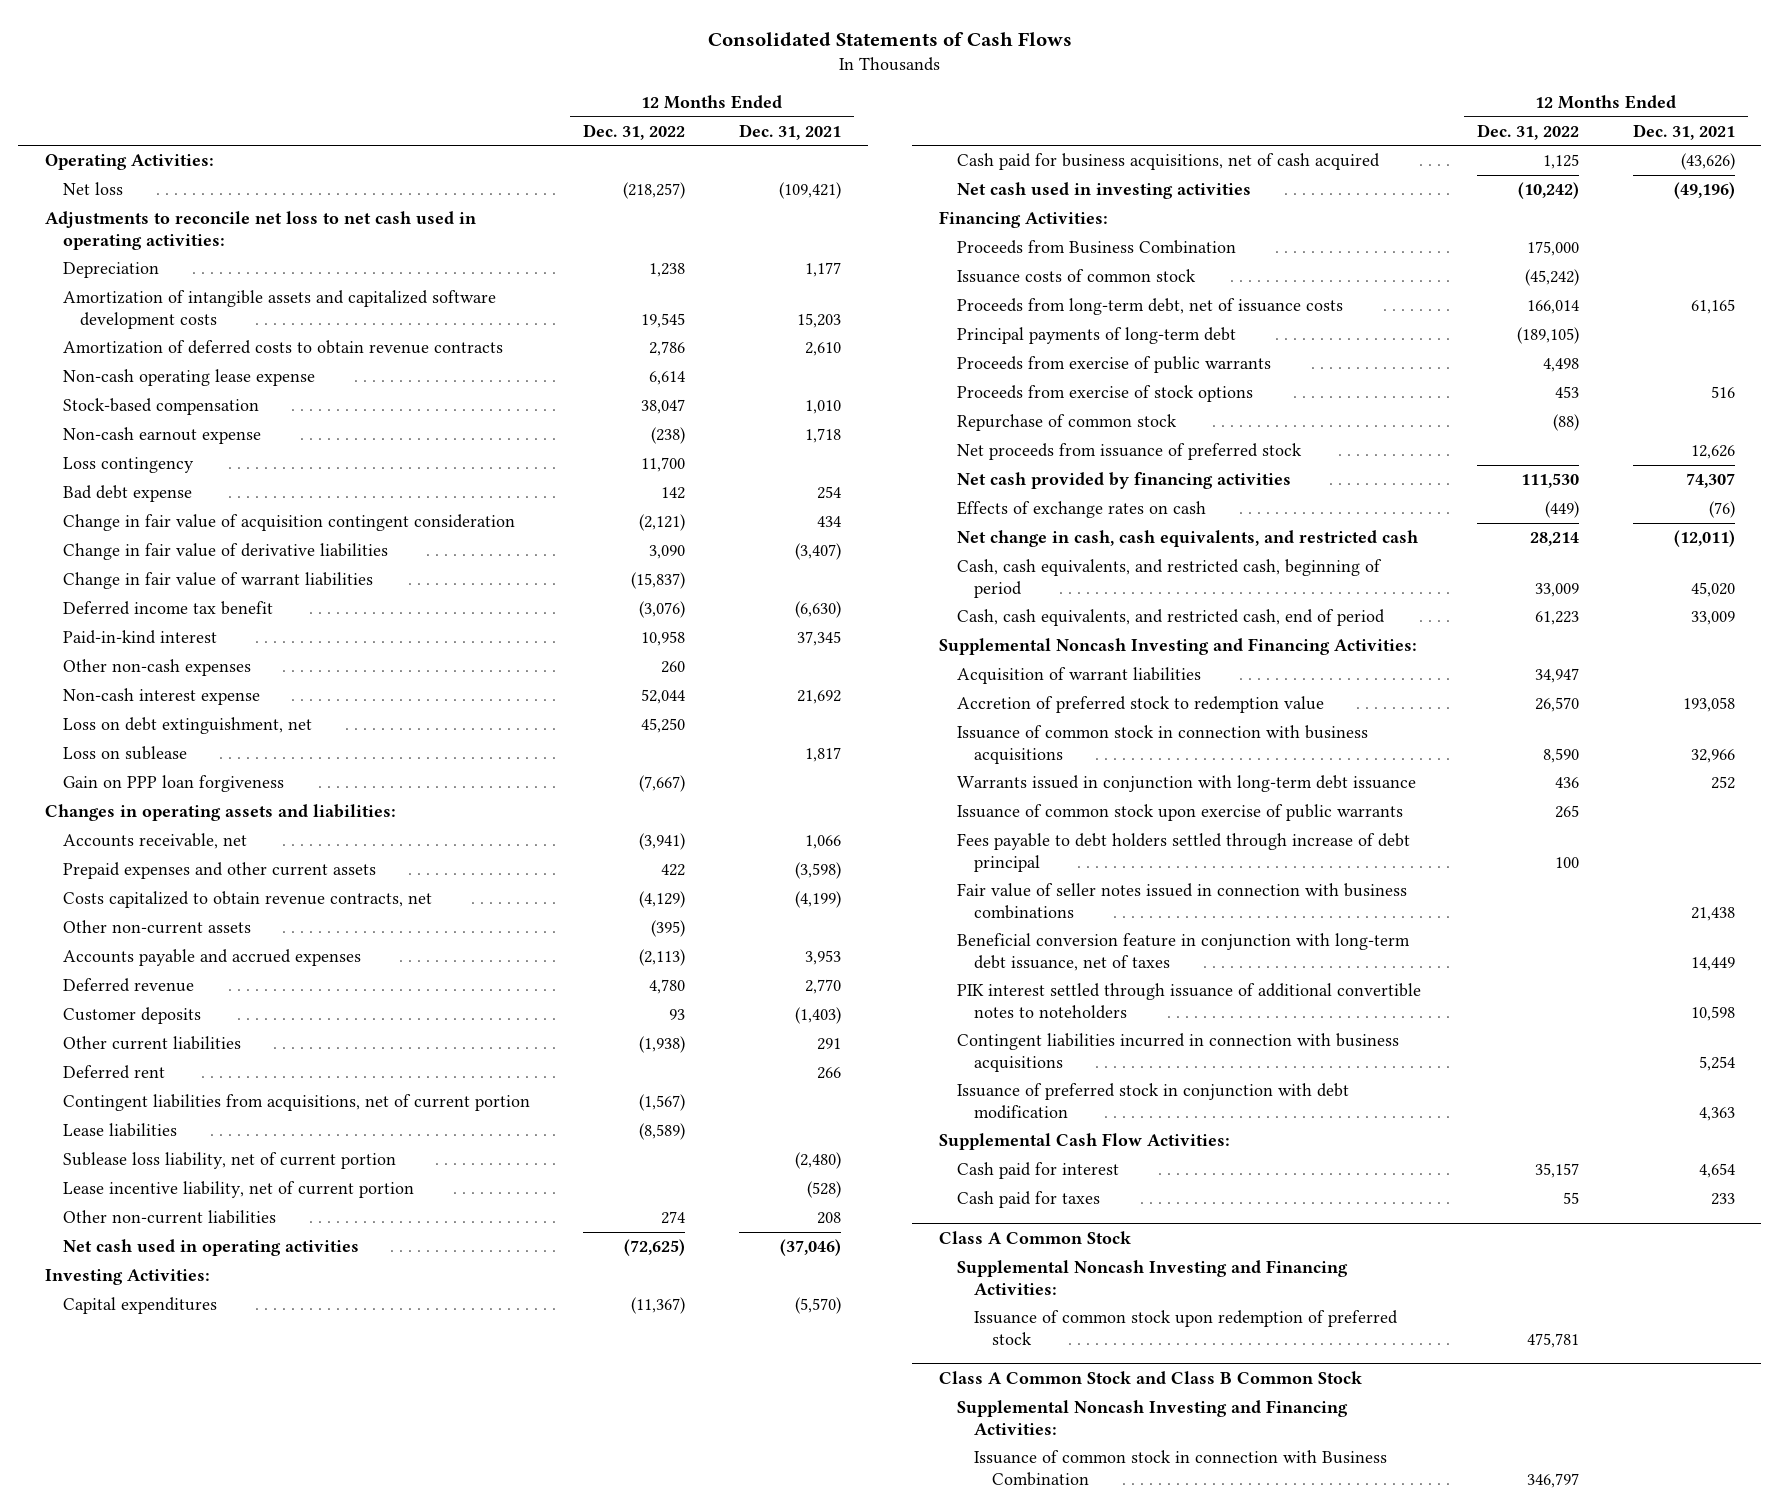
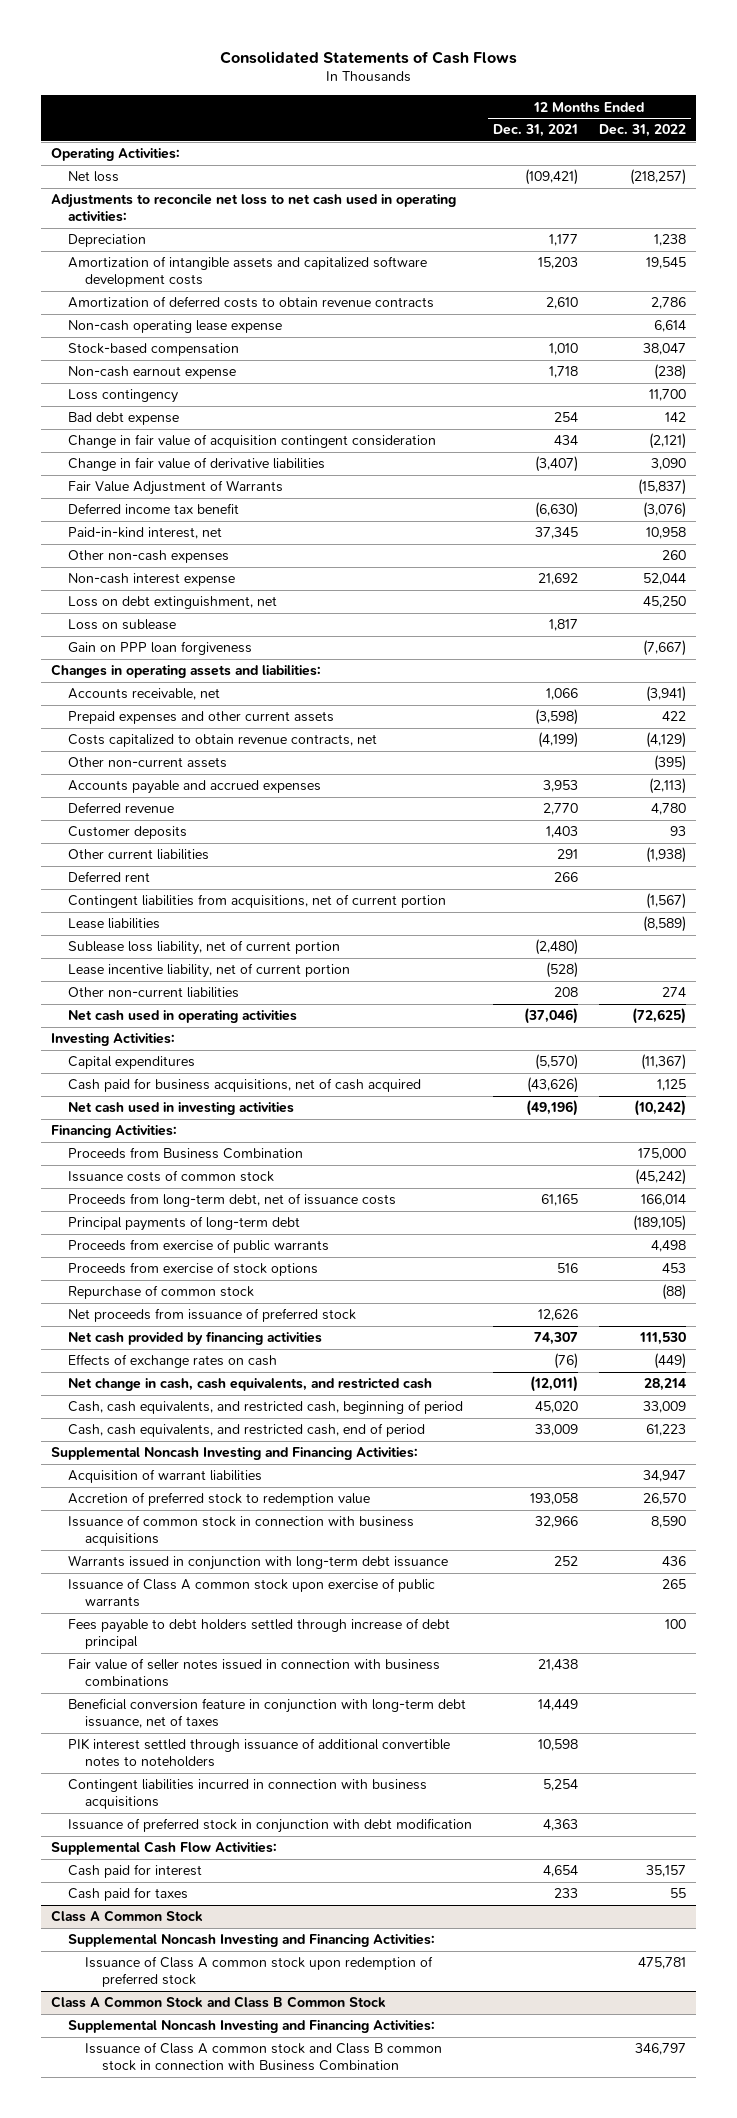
[62,572,373,590] Change in fair value of warrant liabilities -> [68,480,284,496] Fair Value Adjustment of Warrants
[62,630,217,645] Paid-in-kind interest -> [68,527,223,540] Paid-in-kind interest, net
[794,1007,841,1025] (1,403) -> [546,826,579,839] 1,403
[956,804,1403,822] Issuance of common stock upon exercise of public warrants -> [68,1578,436,1607] Issuance of Class A common stock upon exercise of public warrants
[974,1310,1399,1345] Issuance of common stock upon redemption of preferred stock -> [85,1956,434,1987] Issuance of Class A common stock upon redemption of preferred stock
[974,1450,1388,1486] Issuance of common stock in connection with Business Combination -> [85,2042,443,2071] Issuance of Class A common stock and Class B common stock in connection with Business Combination

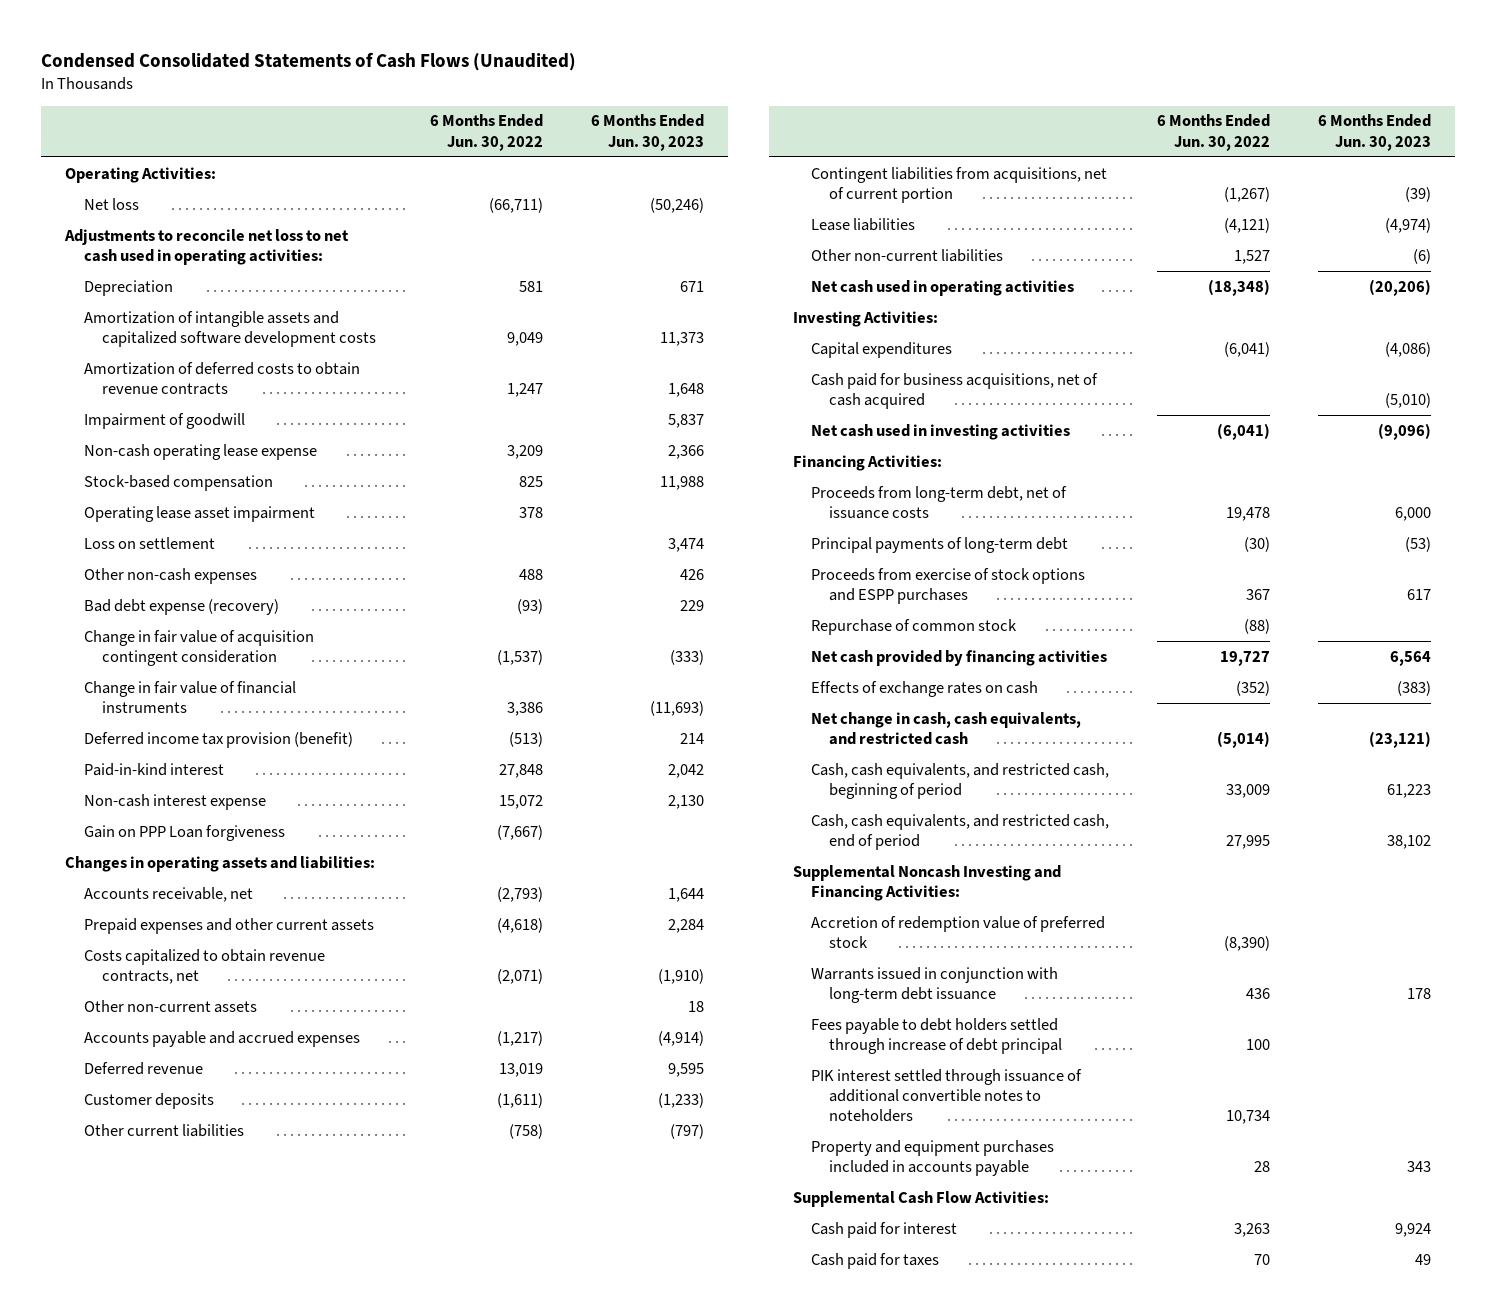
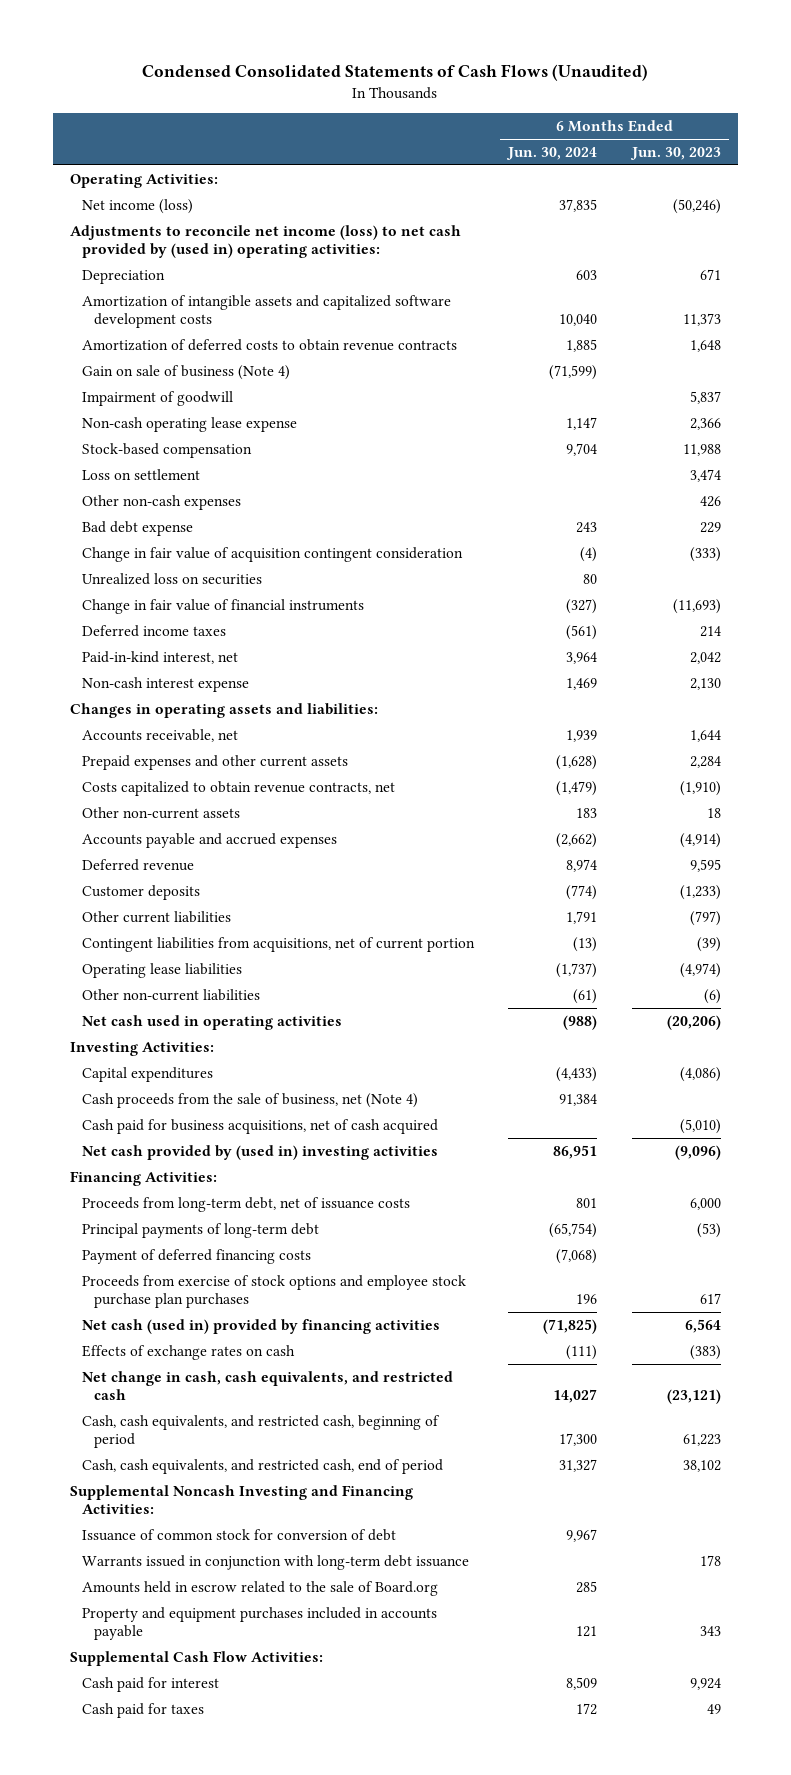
[429,114,543,151] 6 Months Ended Jun. 30, 2022 -> none
none -> [506,147,598,161] Jun. 30, 2024
[83,197,139,210] Net loss -> [82,198,194,214] Net income (loss)
[64,228,350,265] Adjustments to reconcile net loss to net cash used in operating activities: -> [70,224,462,258] Adjustments to reconcile net income (loss) to net cash provided by (used in) operating activities:
none -> [82,364,291,380] Gain on sale of business (Note 4)
[83,505,315,522] Operating lease asset impairment -> none
[83,598,279,615] Bad debt expense (recovery) -> [82,520,194,536] Bad debt expense
none -> [82,572,263,585] Unrealized loss on securities
[83,731,353,748] Deferred income tax provision (benefit) -> [82,624,227,637] Deferred income taxes
[83,762,224,776] Paid-in-kind interest -> [82,650,239,664] Paid-in-kind interest, net
[83,824,285,841] Gain on PPP Loan forgiveness -> none
[811,217,916,231] Lease liabilities -> [82,962,243,978] Operating lease liabilities
none -> [82,1092,419,1108] Cash proceeds from the sale of business, net (Note 4)
[811,423,1071,440] Net cash used in investing activities -> [82,1144,439,1160] Net cash provided by (used in) investing activities
[811,618,1018,635] Repurchase of common stock -> none
none -> [82,1248,312,1264] Payment of deferred financing costs
[811,567,1086,604] Proceeds from exercise of stock options and ESPP purchases -> [82,1274,467,1308] Proceeds from exercise of stock options and employee stock purchase plan purchases
[811,649,1108,666] Net cash provided by financing activities -> [82,1318,441,1334] Net cash (used in) provided by financing activities
[811,915,1106,948] Accretion of redemption value of preferred stock -> none
none -> [82,1528,397,1541] Issuance of common stock for conversion of debt
[811,1017,1063,1054] Fees payable to debt holders settled through increase of debt principal -> none
[811,1068,1083,1123] PIK interest settled through issuance of additional convertible notes to noteholders -> none
none -> [82,1580,439,1596] Amounts held in escrow related to the sale of Board.org

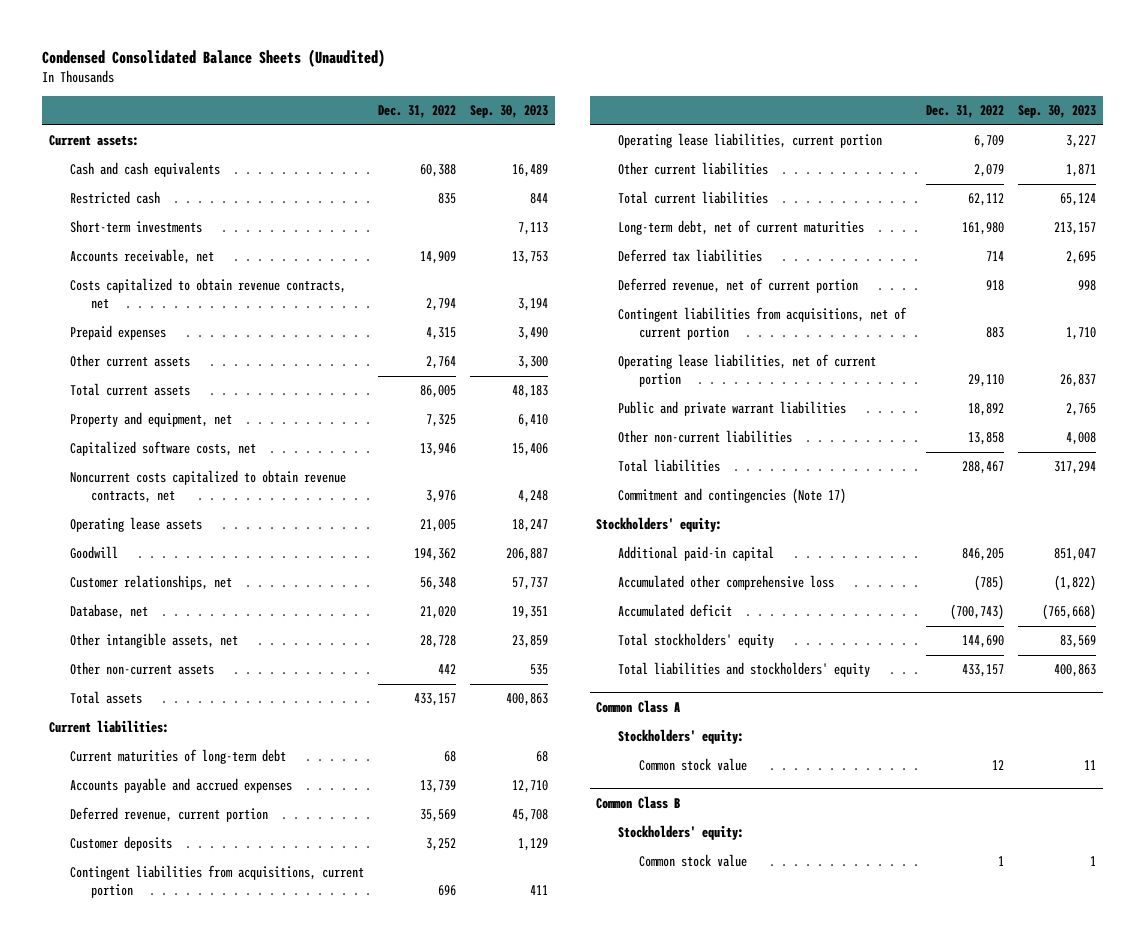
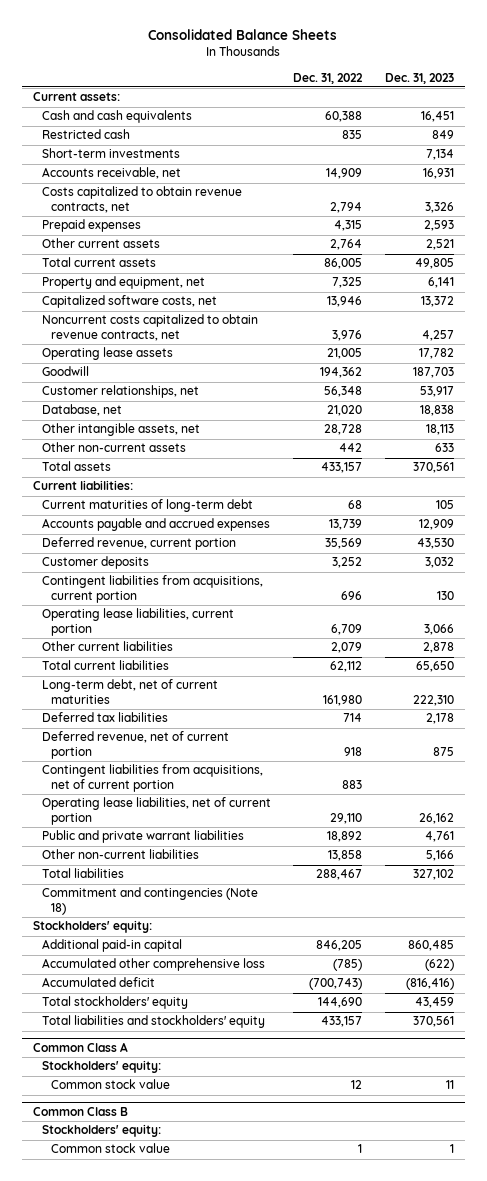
[41,49,385,68] Condensed Consolidated Balance Sheets (Unaudited) -> [148,29,338,41] Consolidated Balance Sheets
[469,105,548,119] Sep. 30, 2023 -> none
none -> [384,72,454,84] Dec. 31, 2023
[617,488,846,505] Commitment and contingencies (Note 17) -> [42,887,259,915] Commitment and contingencies (Note 18)

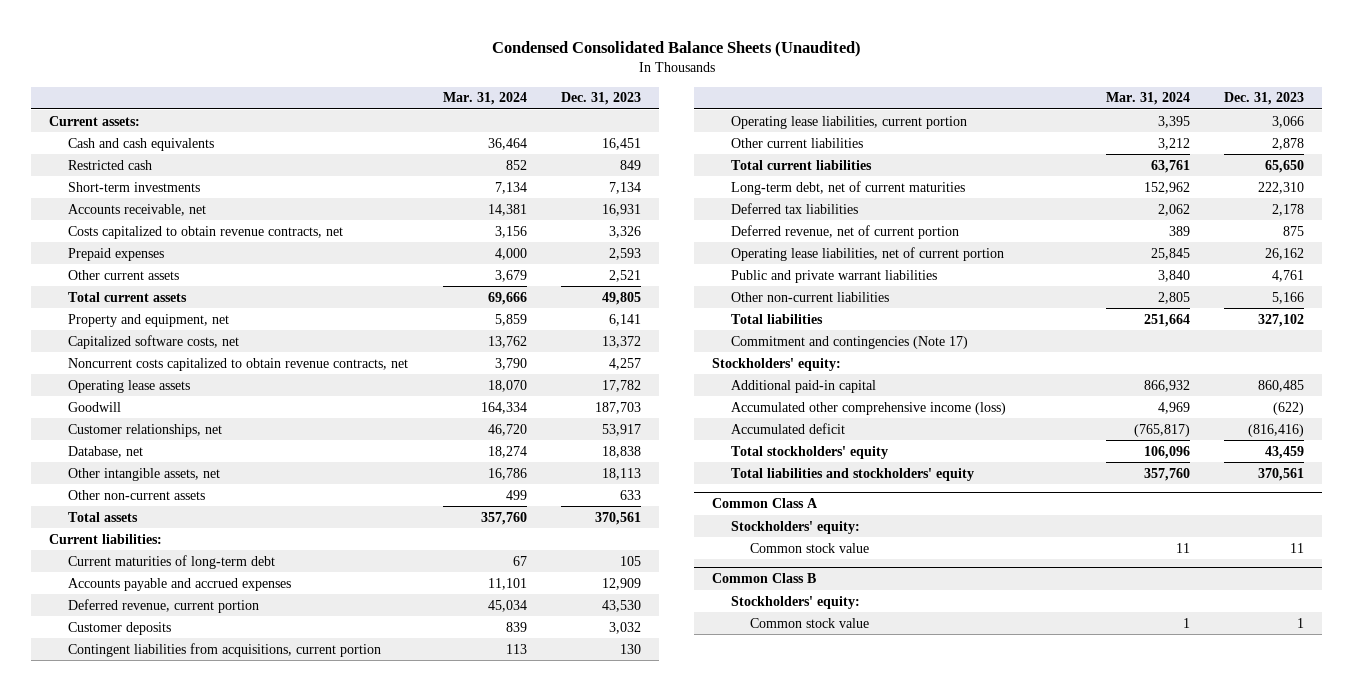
[148,29,338,41] Consolidated Balance Sheets -> [491,41,861,58] Condensed Consolidated Balance Sheets (Unaudited)
[293,72,364,84] Dec. 31, 2022 -> none
none -> [442,92,527,106] Mar. 31, 2024
[42,764,264,792] Contingent liabilities from acquisitions, net of current portion -> none
[42,887,259,915] Commitment and contingencies (Note 18) -> [730,335,968,349] Commitment and contingencies (Note 17)
[42,958,266,972] Accumulated other comprehensive loss -> [730,401,1006,415] Accumulated other comprehensive income (loss)

